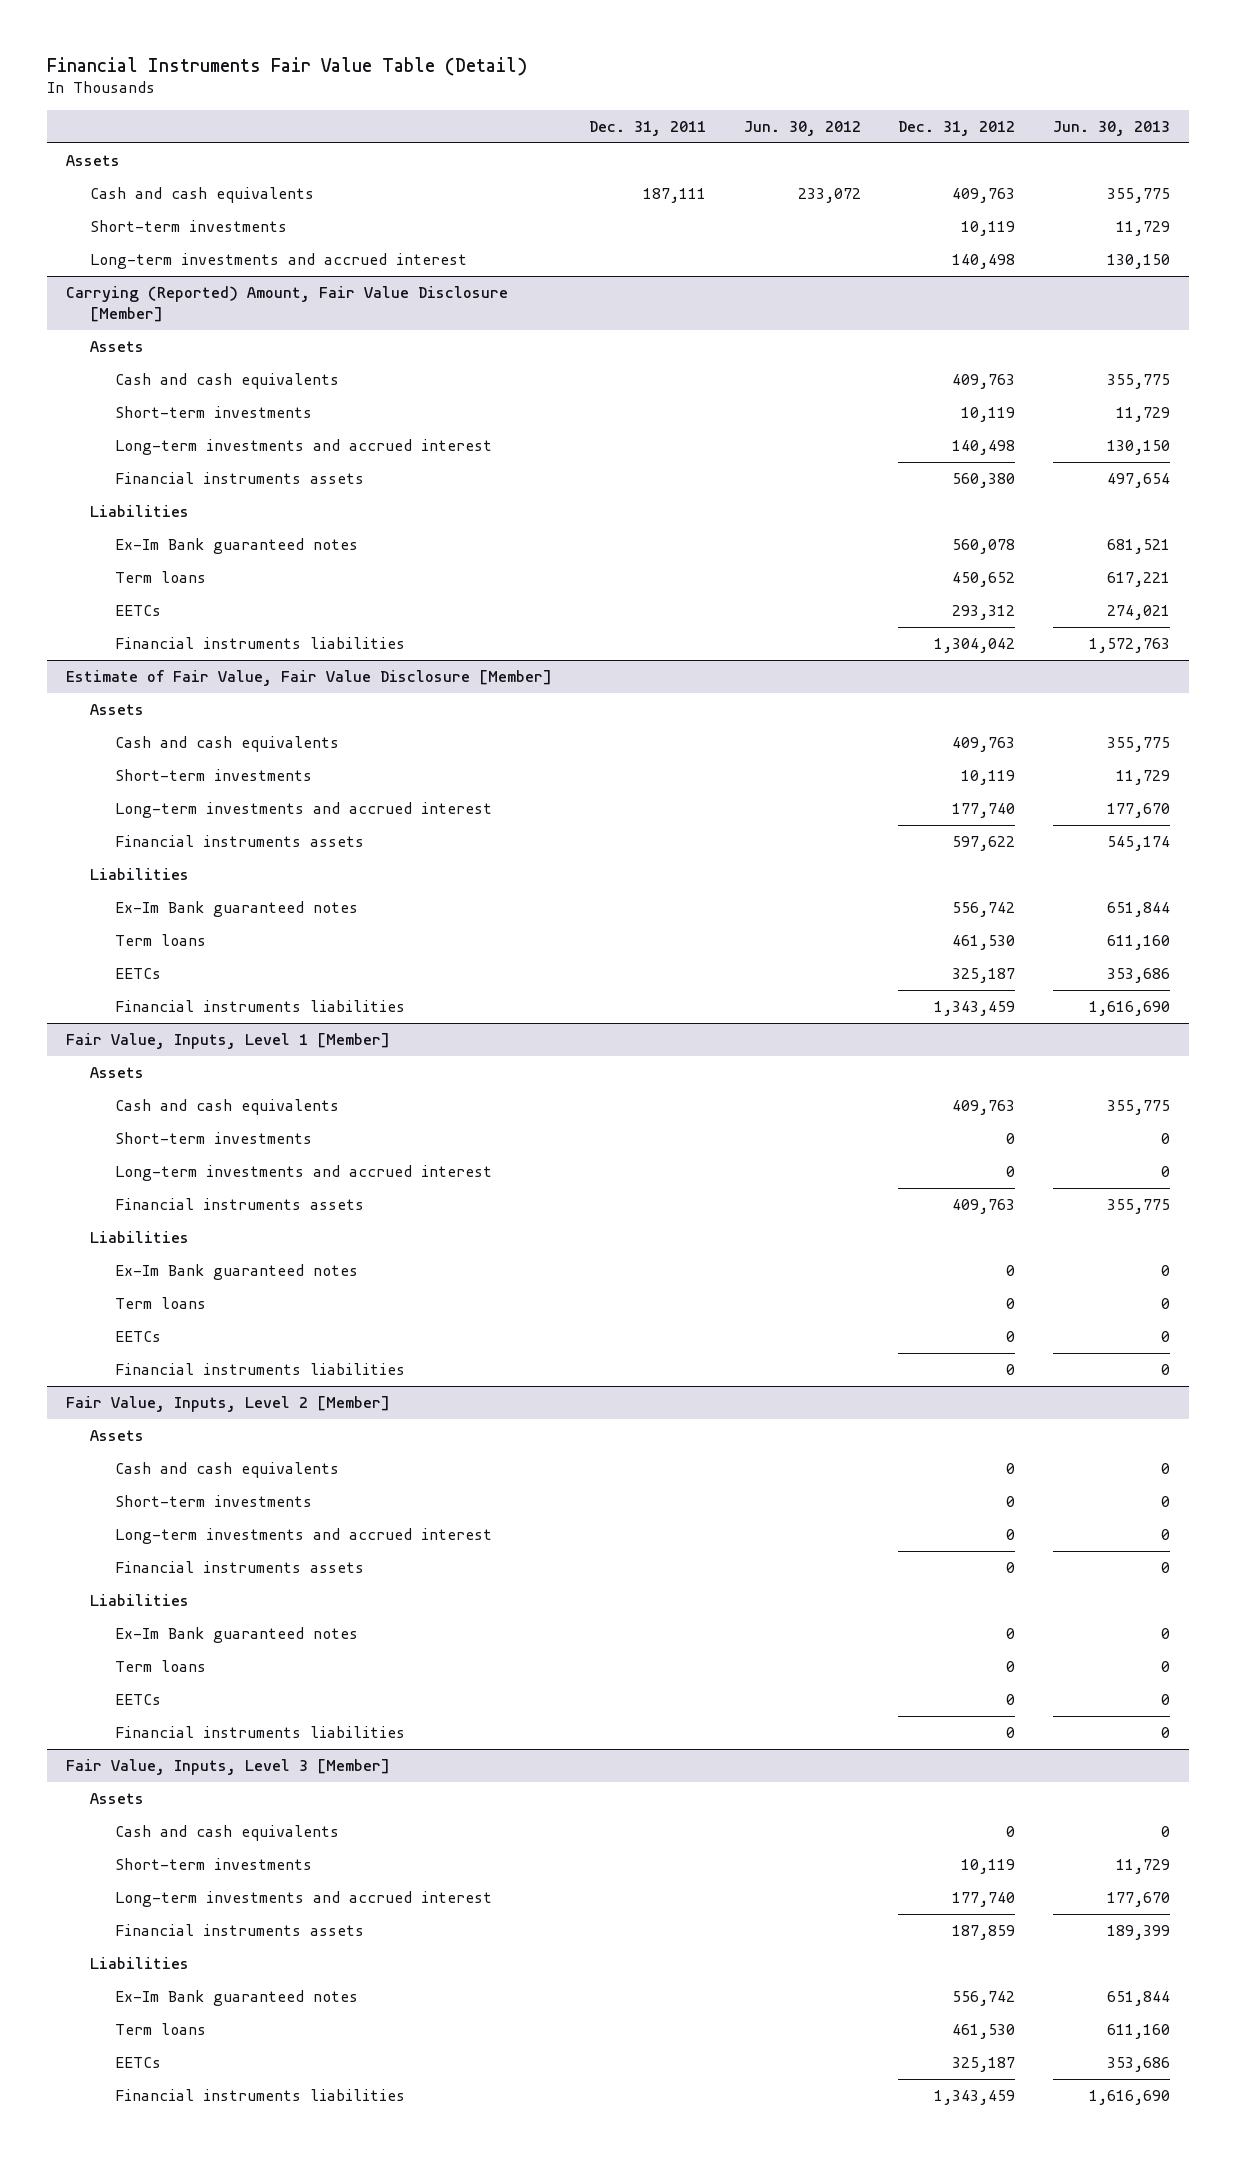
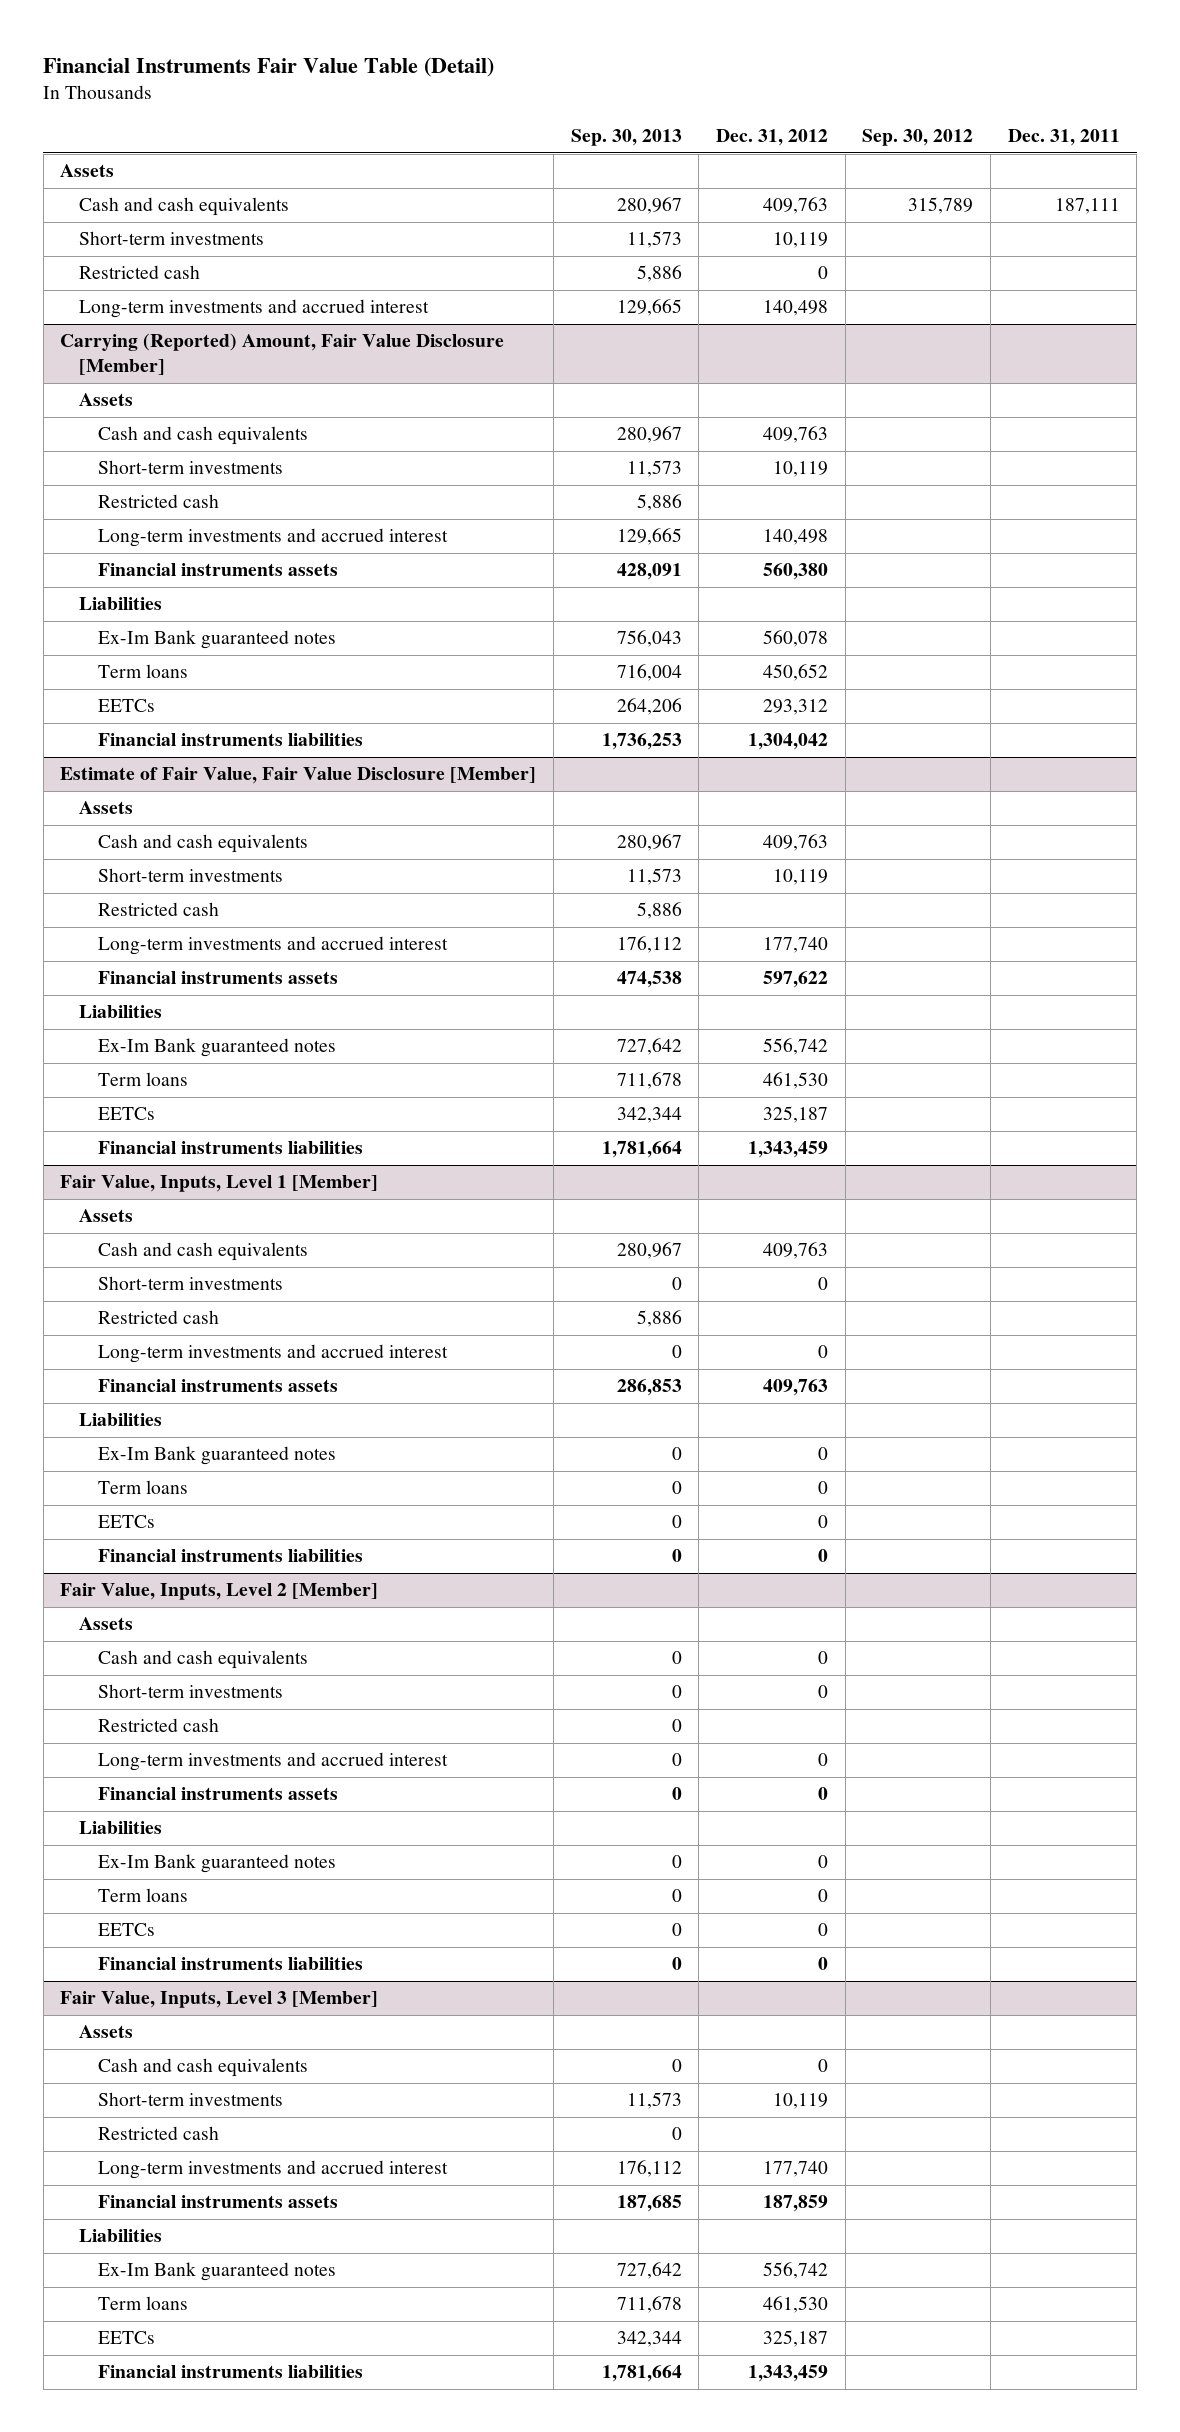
[743,120,861,136] Jun. 30, 2012 -> none
[1053,120,1171,136] Jun. 30, 2013 -> none
none -> [570,129,682,147] Sep. 30, 2013
none -> [862,129,974,147] Sep. 30, 2012
none -> [79,265,201,280] Restricted cash
none -> [98,494,220,509] Restricted cash
none -> [98,902,220,917] Restricted cash
none -> [98,1310,220,1325] Restricted cash
none -> [98,1718,220,1733] Restricted cash
none -> [98,2126,220,2141] Restricted cash

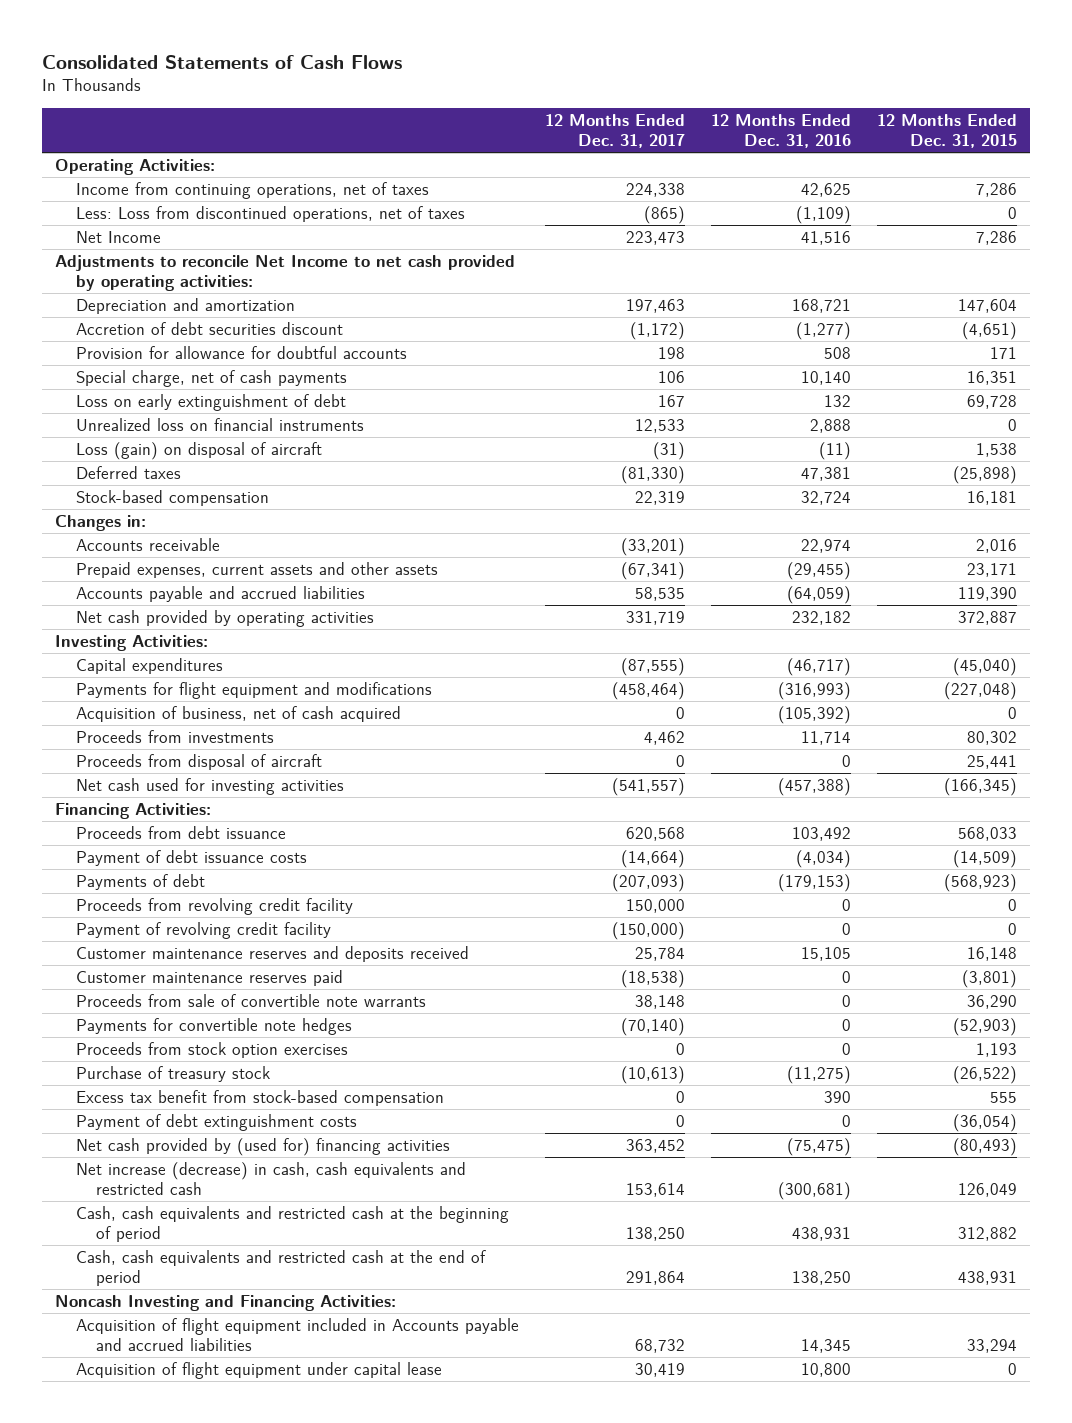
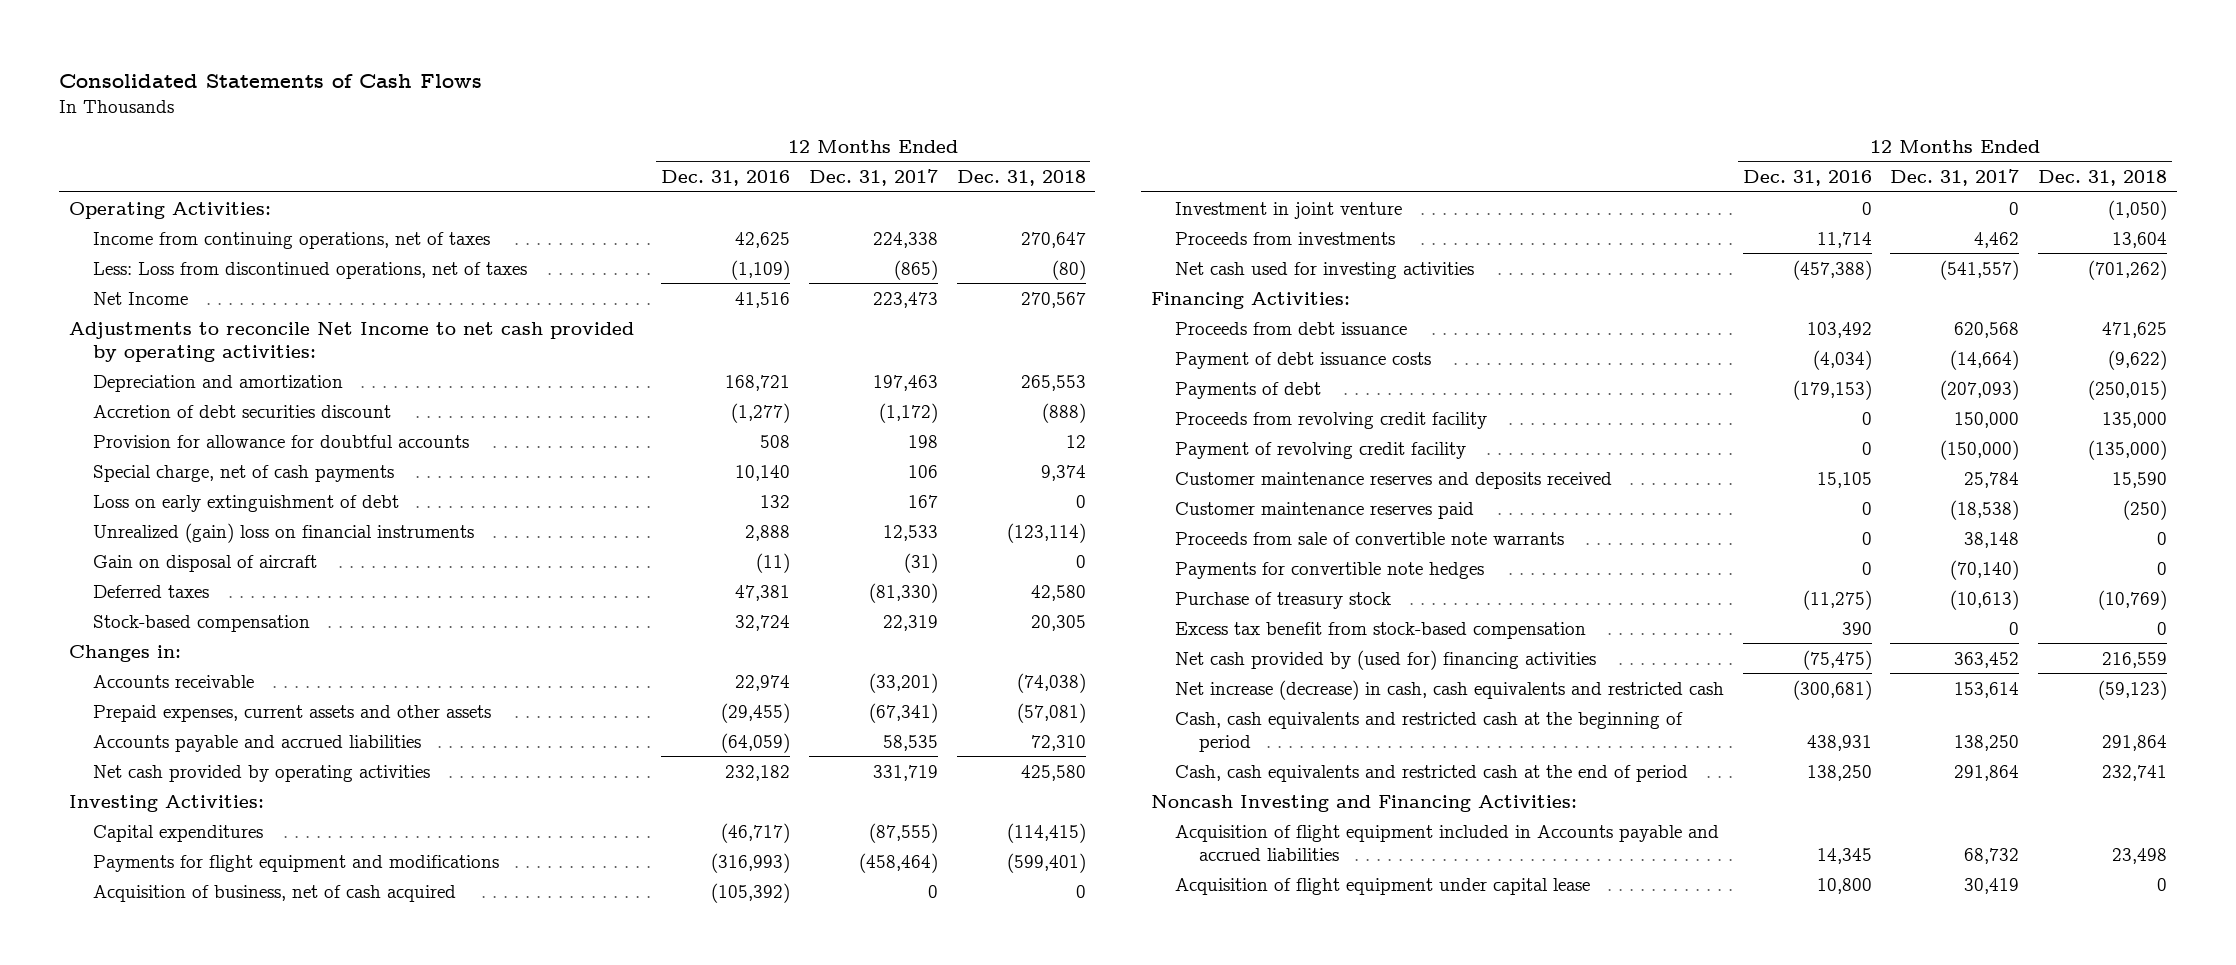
[876,114,1017,149] 12 Months Ended Dec. 31, 2015 -> none
none -> [956,169,1086,186] Dec. 31, 2018
[75,417,364,431] Unrealized loss on financial instruments -> [92,522,474,543] Unrealized (gain) loss on financial instruments
[75,441,322,460] Loss (gain) on disposal of aircraft -> [92,554,317,572] Gain on disposal of aircraft
none -> [1174,201,1402,219] Investment in joint venture
[75,753,322,770] Proceeds from disposal of aircraft -> none
[75,1041,348,1058] Proceeds from stock option exercises -> none
[75,1113,357,1131] Payment of debt extinguishment costs -> none

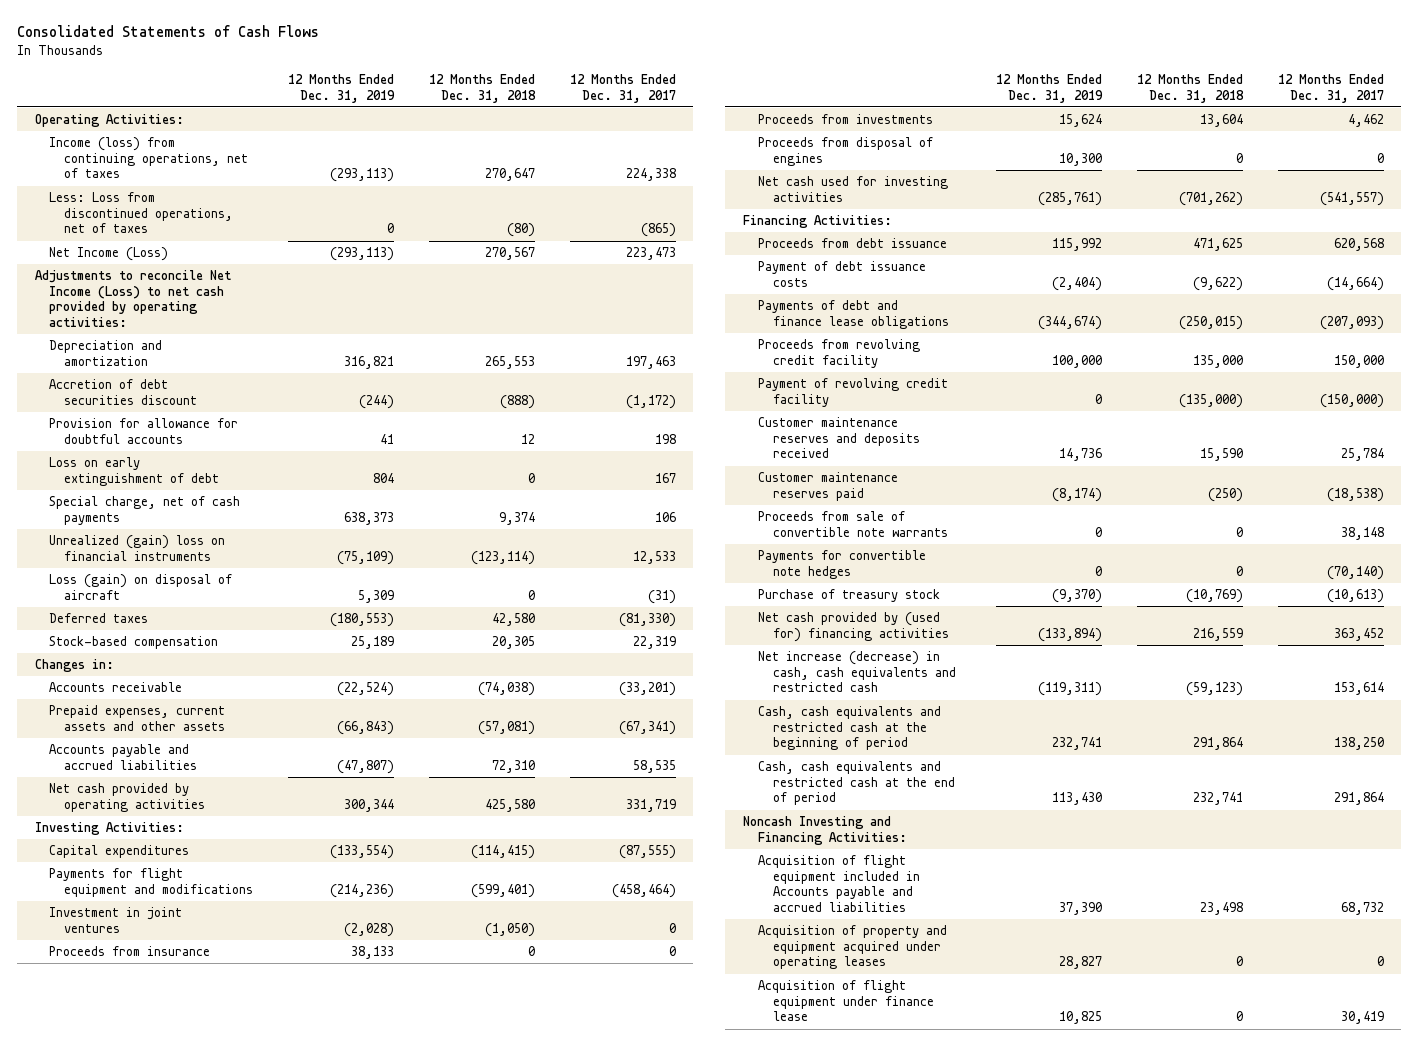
[660,169,790,186] Dec. 31, 2016 -> none
none -> [288,73,396,103] 12 Months Ended Dec. 31, 2019
[92,231,490,249] Income from continuing operations, net of taxes -> [49,137,249,179] Income (loss) from continuing operations, net of taxes
[92,291,188,305] Net Income -> [49,247,169,262] Net Income (Loss)
[68,321,634,362] Adjustments to reconcile Net Income to net cash provided by operating activities: -> [34,270,231,328] Adjustments to reconcile Net Income (Loss) to net cash provided by operating activities:
[92,464,394,482] Special charge, net of cash payments -> [49,496,241,525] Special charge, net of cash payments
[92,554,317,572] Gain on disposal of aircraft -> [49,574,233,600] Loss (gain) on disposal of aircraft
[92,884,456,902] Acquisition of business, net of cash acquired -> none
[1174,201,1402,219] Investment in joint venture -> [49,907,183,933] Investment in joint ventures
none -> [49,946,211,957] Proceeds from insurance
none -> [757,137,933,166] Proceeds from disposal of engines
[1174,381,1321,399] Payments of debt -> [757,300,949,329] Payments of debt and finance lease obligations
[1174,621,1586,639] Excess tax benefit from stock-based compensation -> none
none -> [757,925,947,970] Acquisition of property and equipment acquired under operating leases
[1174,877,1590,895] Acquisition of flight equipment under capital lease -> [757,980,934,1022] Acquisition of flight equipment under finance lease

